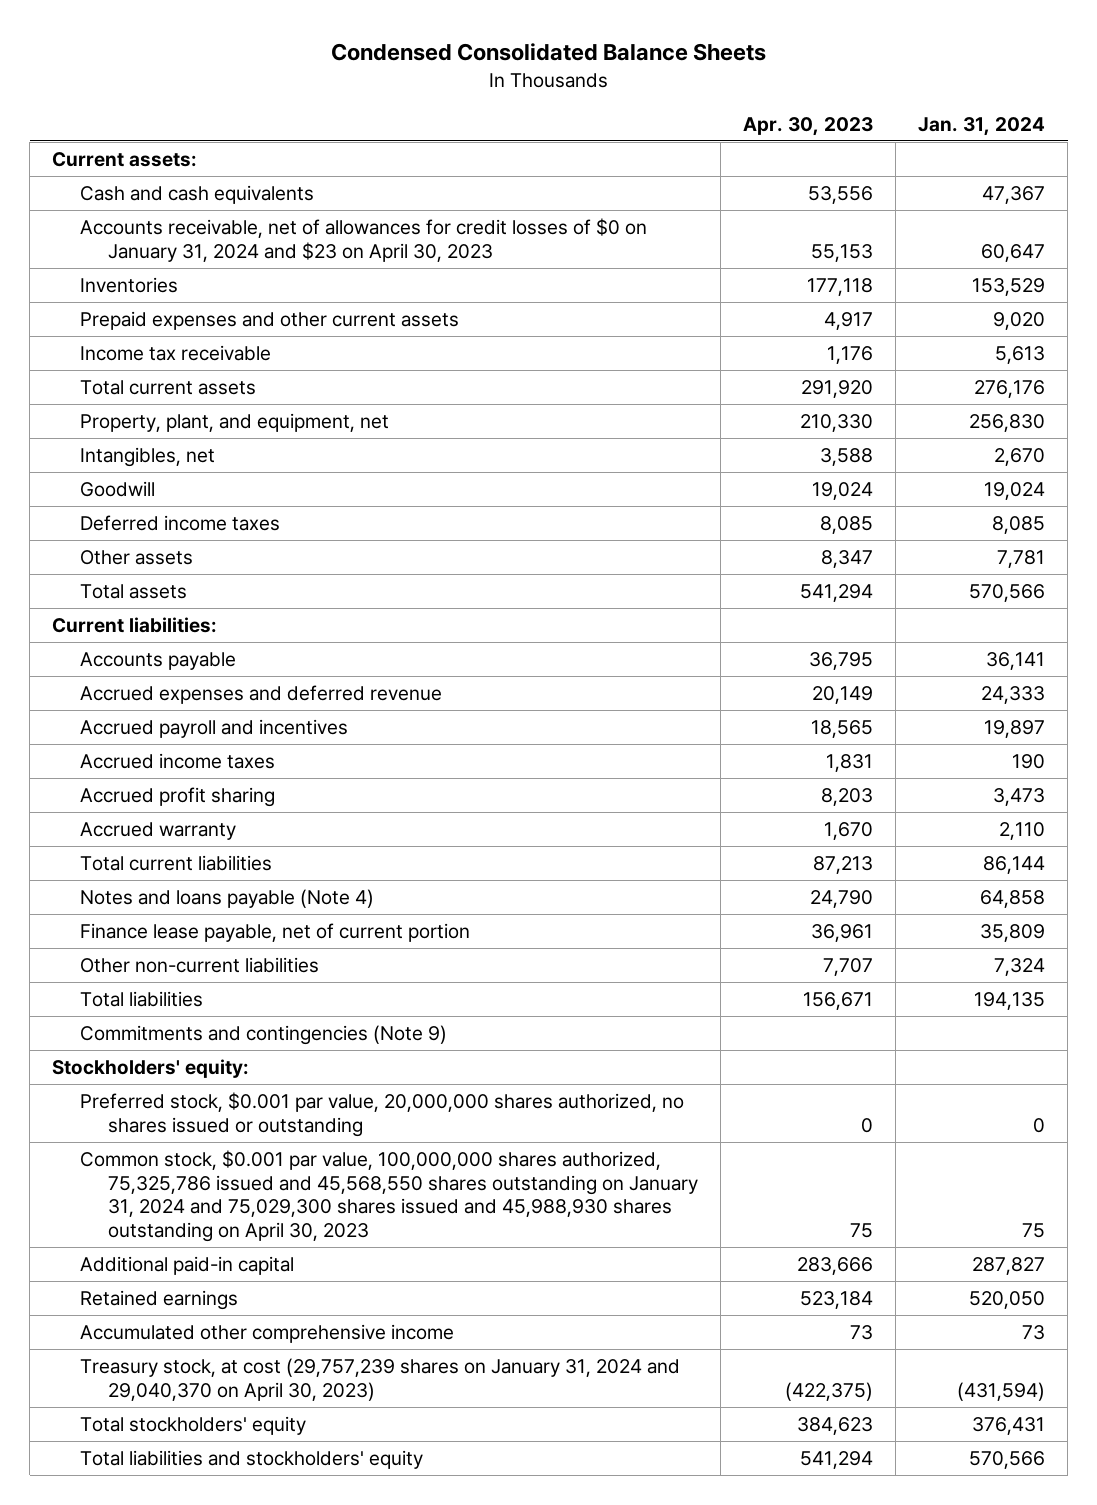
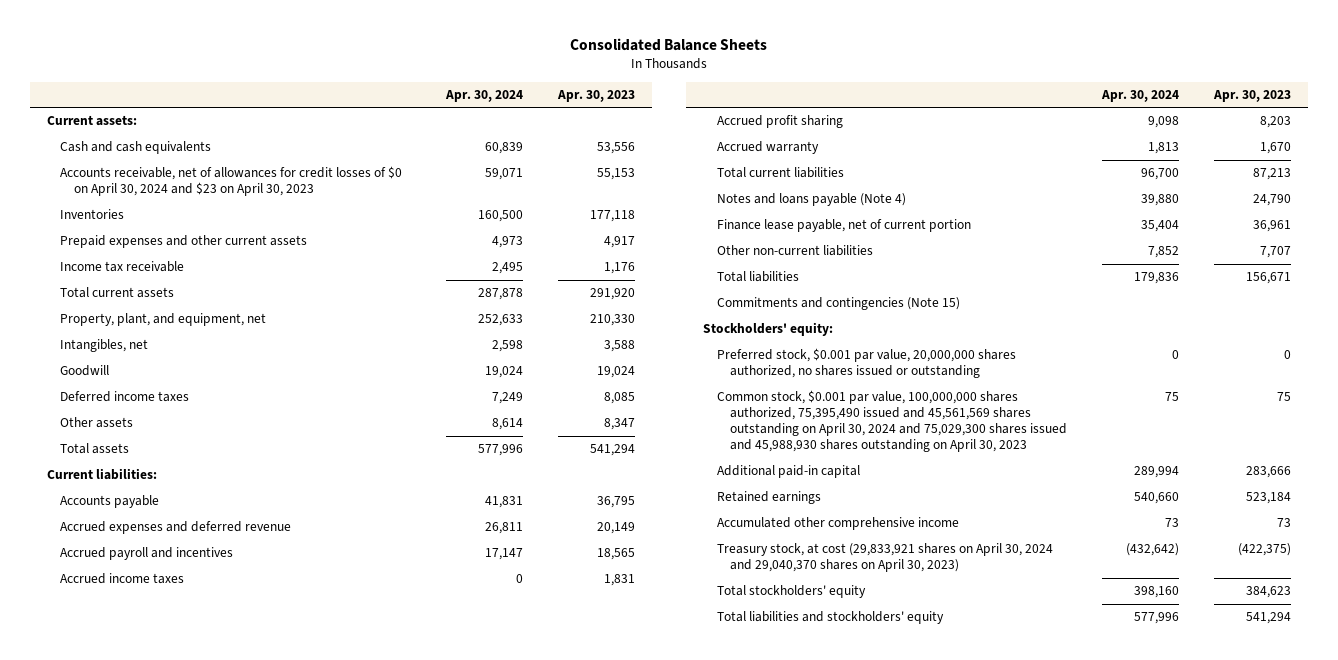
[330,43,766,62] Condensed Consolidated Balance Sheets -> [569,38,767,52] Consolidated Balance Sheets
[918,116,1046,136] Jan. 31, 2024 -> none
none -> [444,89,523,102] Apr. 30, 2024
[80,218,648,262] Accounts receivable, net of allowances for credit losses of $0 on January 31, 2024 and $23 on April 30, 2023 -> [60,166,403,197] Accounts receivable, net of allowances for credit losses of $0 on April 30, 2024 and $23 on April 30, 2023
[80,1025,448,1046] Commitments and contingencies (Note 9) -> [716,297,960,311] Commitments and contingencies (Note 15)
[80,1150,699,1243] Common stock, $0.001 par value, 100,000,000 shares authorized, 75,325,786 issued and 45,568,550 shares outstanding on January 31, 2024 and 75,029,300 shares issued and 45,988,930 shares outstanding on April 30, 2023 -> [716,390,1067,453] Common stock, $0.001 par value, 100,000,000 shares authorized, 75,395,490 issued and 45,561,569 shares outstanding on April 30, 2024 and 75,029,300 shares issued and 45,988,930 shares outstanding on April 30, 2023
[80,1358,681,1401] Treasury stock, at cost (29,757,239 shares on January 31, 2024 and 29,040,370 on April 30, 2023) -> [716,543,1053,573] Treasury stock, at cost (29,833,921 shares on April 30, 2024 and 29,040,370 shares on April 30, 2023)

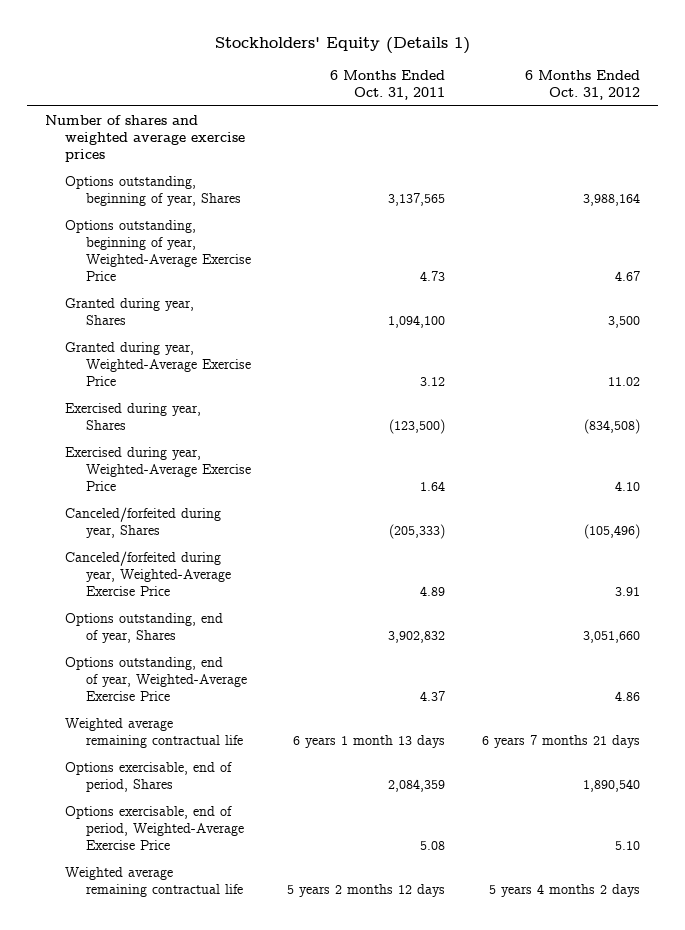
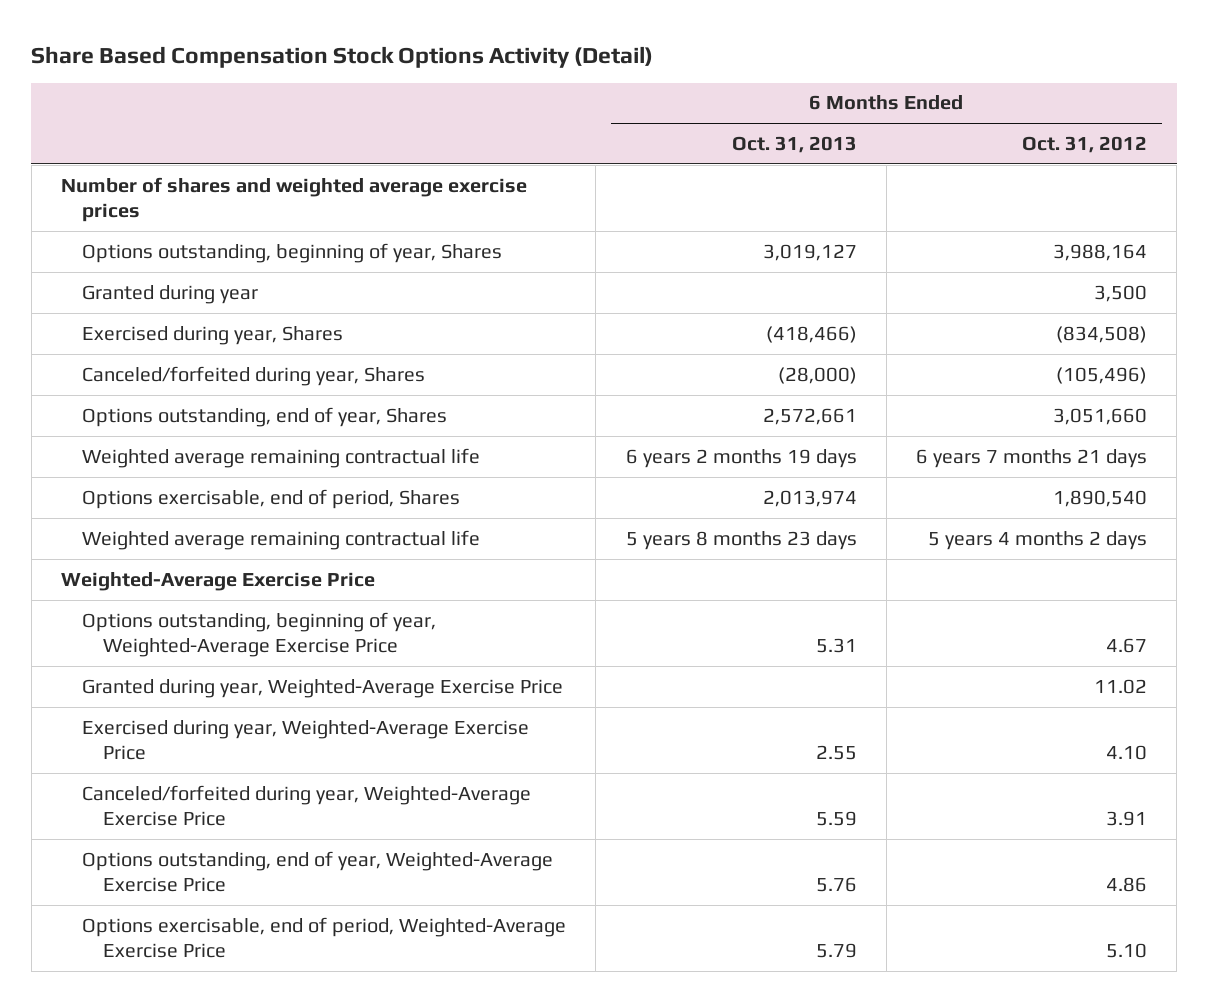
[214,37,470,55] Stockholders' Equity (Details 1) -> [31,45,654,68] Share Based Compensation Stock Options Activity (Detail)
[330,70,446,101] 6 Months Ended Oct. 31, 2011 -> none
none -> [731,136,857,154] Oct. 31, 2013
[65,298,195,326] Granted during year, Shares -> [82,284,259,304] Granted during year
none -> [61,571,376,591] Weighted-Average Exercise Price
[65,220,251,281] Options outstanding, beginning of year, Weighted-Average Exercise Price -> [82,611,437,658] Options outstanding, beginning of year, Weighted-Average Exercise Price
[65,342,251,386] Granted during year, Weighted-Average Exercise Price -> [82,678,564,698] Granted during year, Weighted-Average Exercise Price
[65,447,251,491] Exercised during year, Weighted-Average Exercise Price -> [82,719,530,761] Exercised during year, Weighted-Average Exercise Price
[65,551,231,596] Canceled/forfeited during year, Weighted-Average Exercise Price -> [82,784,532,827] Canceled/forfeited during year, Weighted-Average Exercise Price
[65,657,247,701] Options outstanding, end of year, Weighted-Average Exercise Price -> [82,850,554,893] Options outstanding, end of year, Weighted-Average Exercise Price
[65,806,244,850] Options exercisable, end of period, Weighted-Average Exercise Price -> [82,916,567,959] Options exercisable, end of period, Weighted-Average Exercise Price

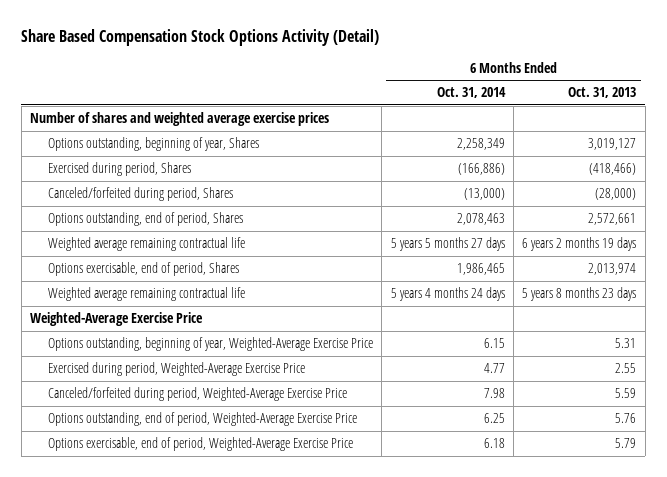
[1021,136,1147,154] Oct. 31, 2012 -> none
none -> [436,87,506,99] Oct. 31, 2014
[82,284,259,304] Granted during year -> none
[82,325,344,345] Exercised during year, Shares -> [47,162,191,177] Exercised during period, Shares
[82,365,426,386] Canceled/forfeited during year, Shares -> [47,187,233,202] Canceled/forfeited during period, Shares
[82,406,448,427] Options outstanding, end of year, Shares -> [47,212,243,227] Options outstanding, end of period, Shares
[82,678,564,698] Granted during year, Weighted-Average Exercise Price -> none
[82,719,530,761] Exercised during year, Weighted-Average Exercise Price -> [47,362,305,377] Exercised during period, Weighted-Average Exercise Price
[82,784,532,827] Canceled/forfeited during year, Weighted-Average Exercise Price -> [47,387,347,402] Canceled/forfeited during period, Weighted-Average Exercise Price
[82,850,554,893] Options outstanding, end of year, Weighted-Average Exercise Price -> [47,412,357,427] Options outstanding, end of period, Weighted-Average Exercise Price

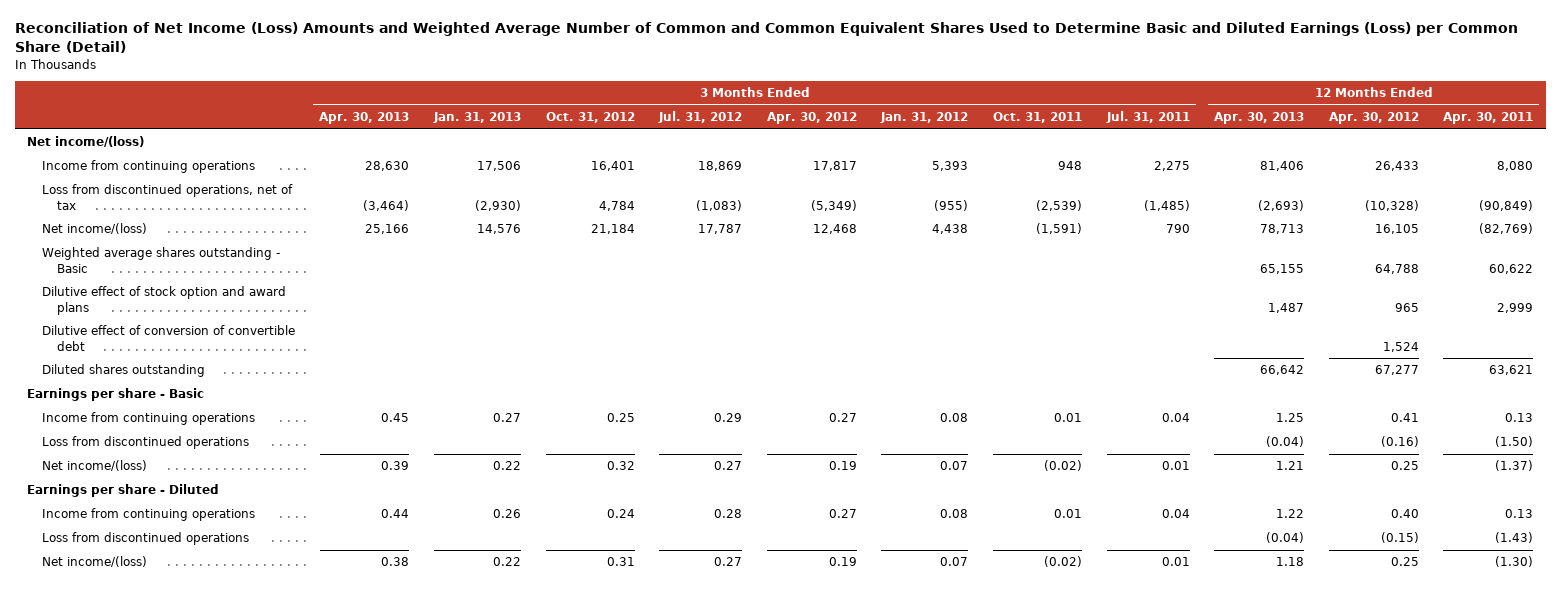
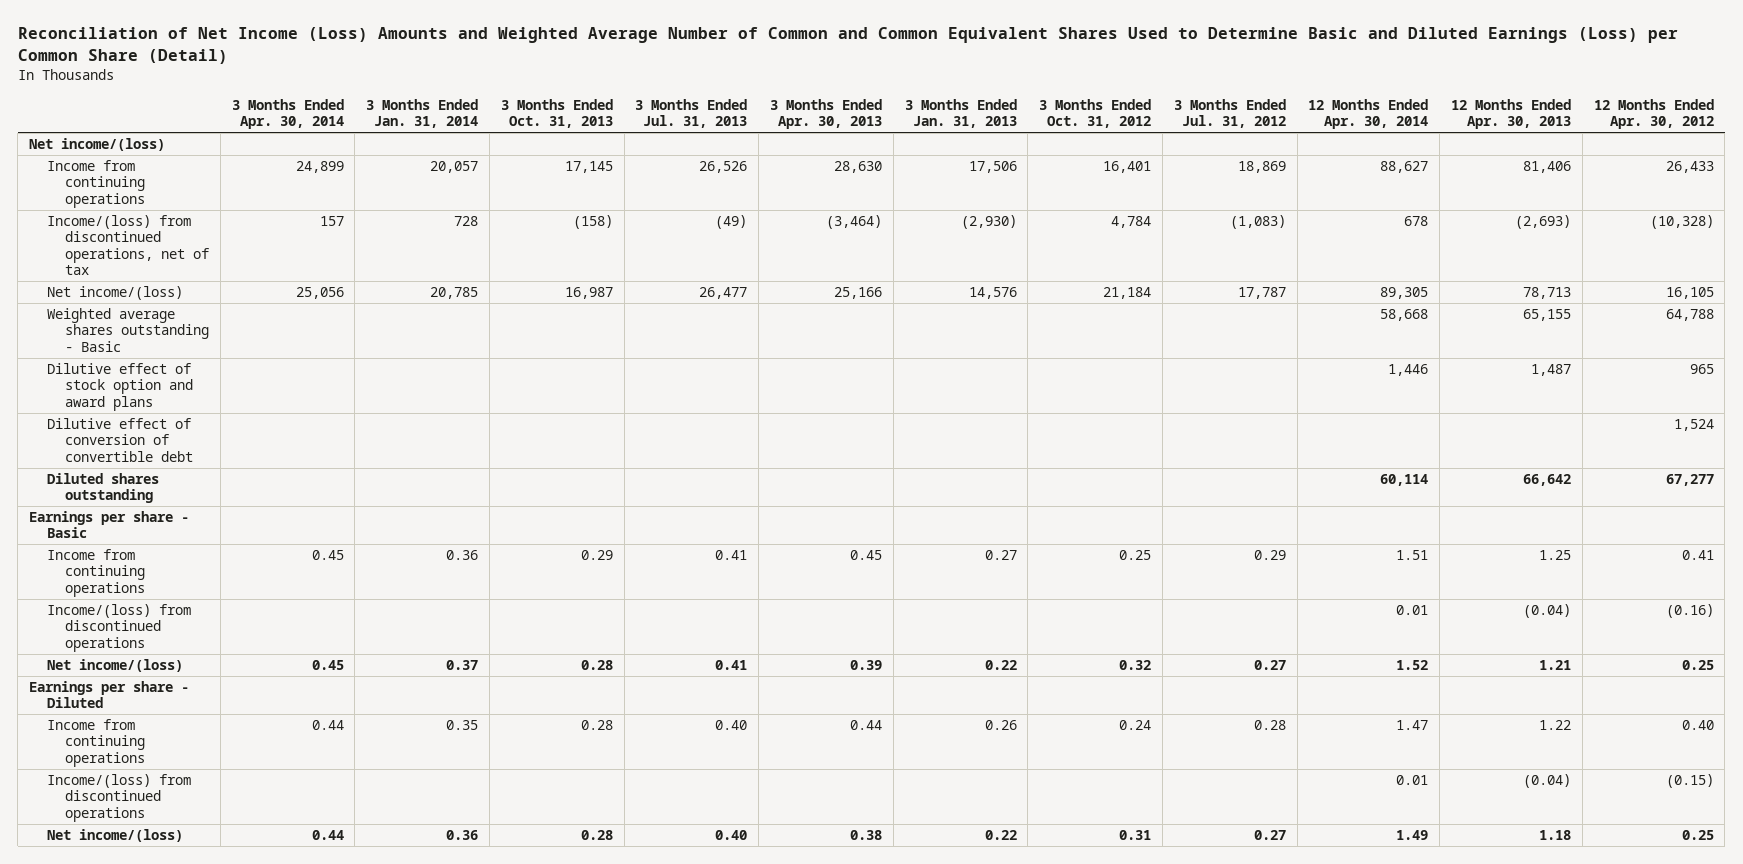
[766,112,857,125] Apr. 30, 2012 -> none
[880,112,969,124] Jan. 31, 2012 -> none
[992,112,1082,124] Oct. 31, 2011 -> none
[1105,111,1190,124] Jul. 31, 2011 -> none
[1443,112,1534,125] Apr. 30, 2011 -> none
none -> [231,99,344,130] 3 Months Ended Apr. 30, 2014
none -> [366,99,479,129] 3 Months Ended Jan. 31, 2014
none -> [500,99,613,129] 3 Months Ended Oct. 31, 2013
none -> [635,99,748,129] 3 Months Ended Jul. 31, 2013
none -> [1308,99,1429,130] 12 Months Ended Apr. 30, 2014
[41,184,293,210] Loss from discontinued operations, net of tax -> [46,215,209,275] Income/(loss) from discontinued operations, net of tax
[41,436,249,450] Loss from discontinued operations -> [46,604,191,652] Income/(loss) from discontinued operations
[41,532,249,546] Loss from discontinued operations -> [46,774,191,822] Income/(loss) from discontinued operations

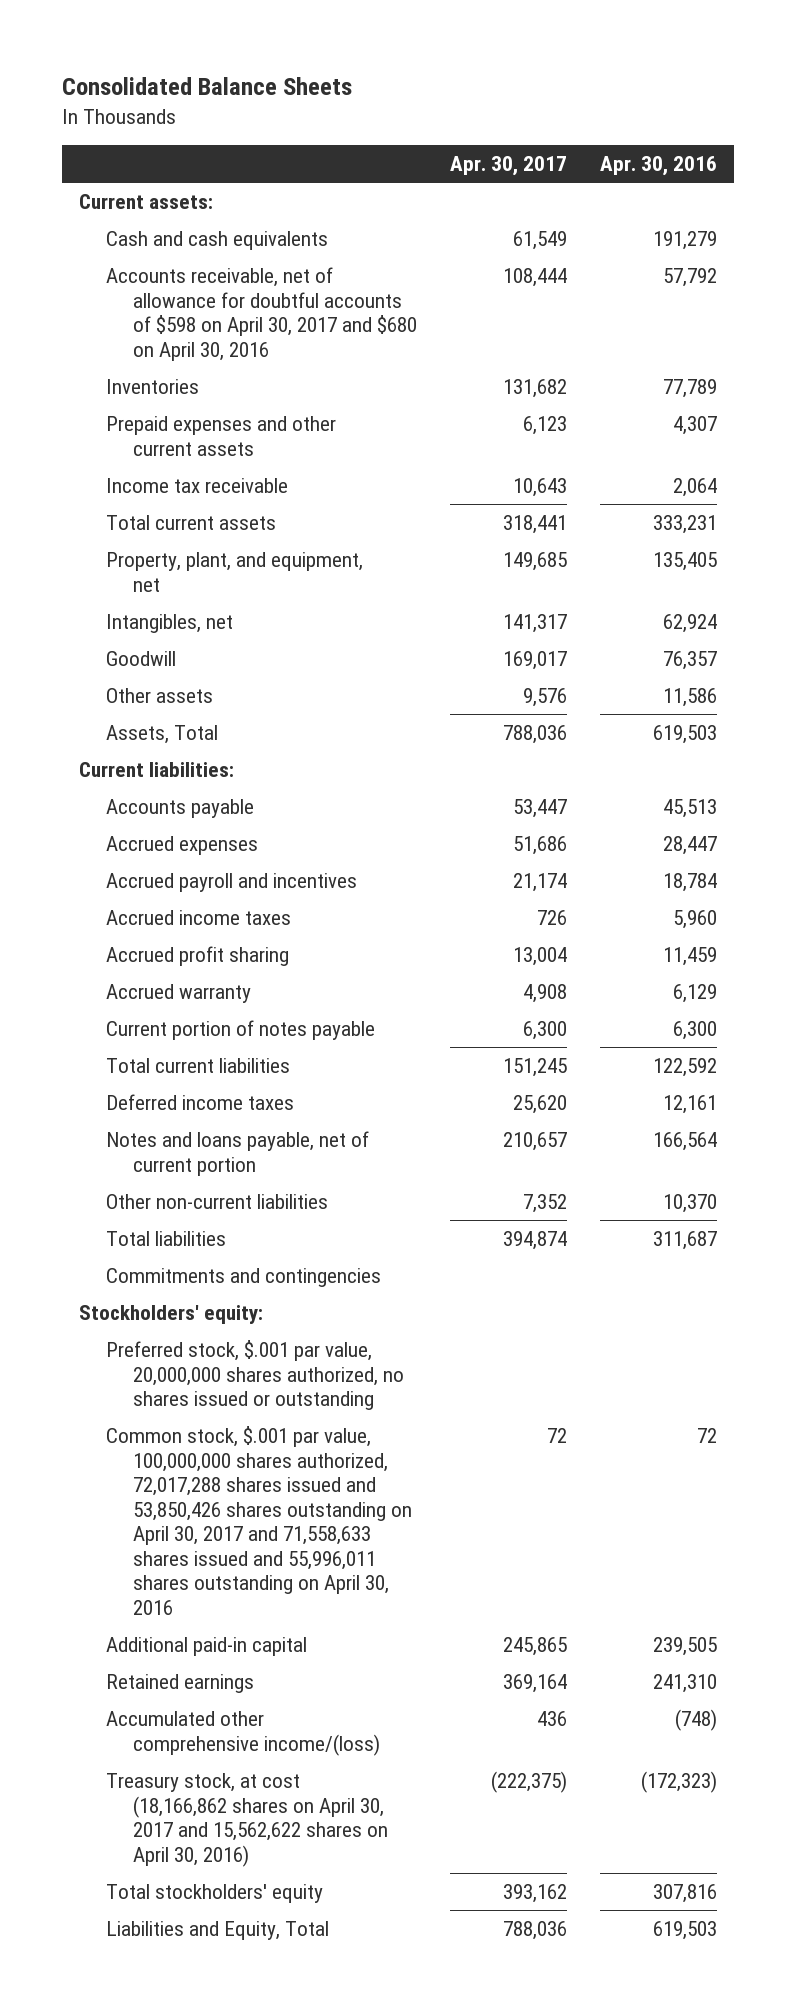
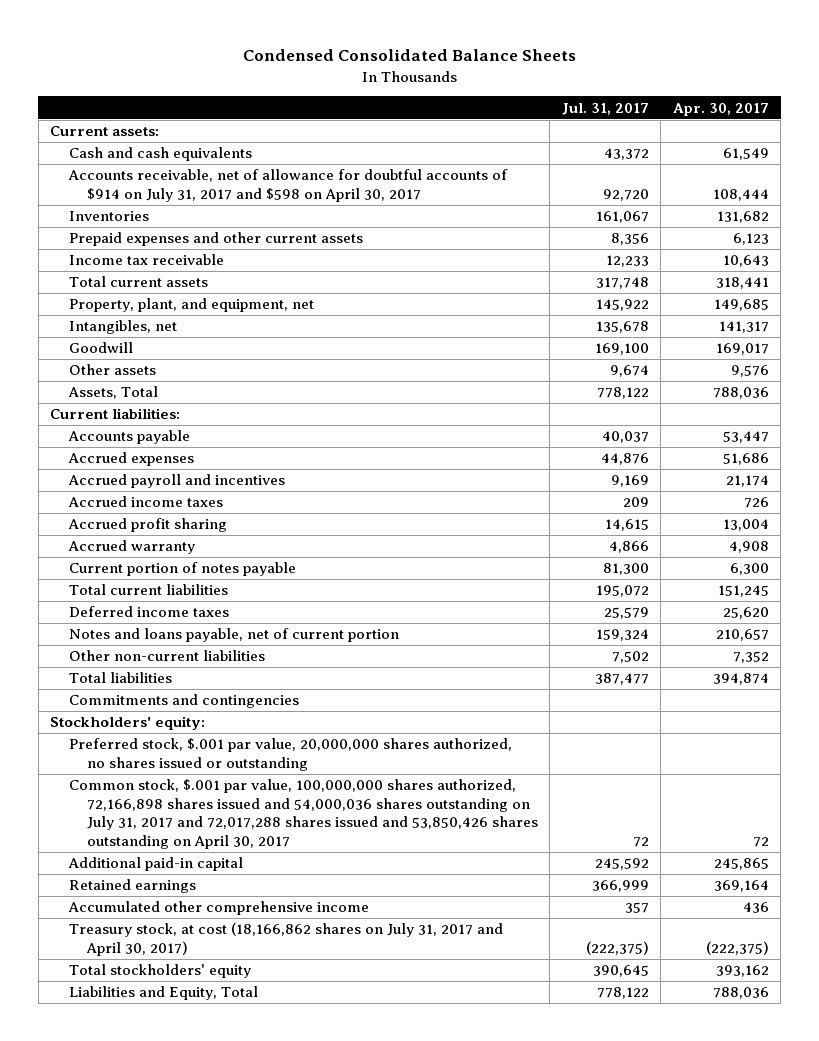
[62,77,353,96] Consolidated Balance Sheets -> [242,49,576,62] Condensed Consolidated Balance Sheets
[600,155,718,176] Apr. 30, 2016 -> none
none -> [561,102,649,115] Jul. 31, 2017
[106,267,418,361] Accounts receivable, net of allowance for doubtful accounts of $598 on April 30, 2017 and $680 on April 30, 2016 -> [67,169,508,202] Accounts receivable, net of allowance for doubtful accounts of $914 on July 31, 2017 and $598 on April 30, 2017
[106,1426,413,1615] Common stock, $.001 par value, 100,000,000 shares authorized, 72,017,288 shares issued and 53,850,426 shares outstanding on April 30, 2017 and 71,558,633 shares issued and 55,996,011 shares outstanding on April 30, 2016 -> [68,779,538,849] Common stock, $.001 par value, 100,000,000 shares authorized, 72,166,898 shares issued and 54,000,036 shares outstanding on July 31, 2017 and 72,017,288 shares issued and 53,850,426 shares outstanding on April 30, 2017
[106,1711,381,1756] Accumulated other comprehensive income/(loss) -> [67,901,369,916] Accumulated other comprehensive income
[106,1773,389,1867] Treasury stock, at cost (18,166,862 shares on April 30, 2017 and 15,562,622 shares on April 30, 2016) -> [68,922,503,956] Treasury stock, at cost (18,166,862 shares on July 31, 2017 and April 30, 2017)

